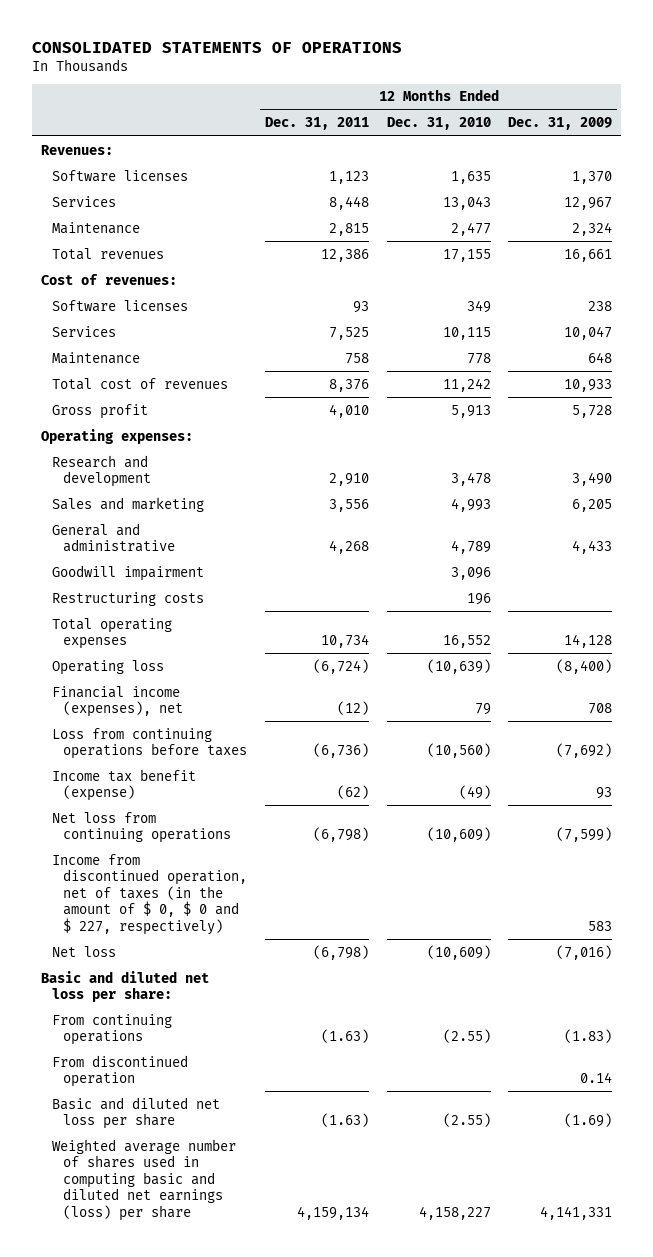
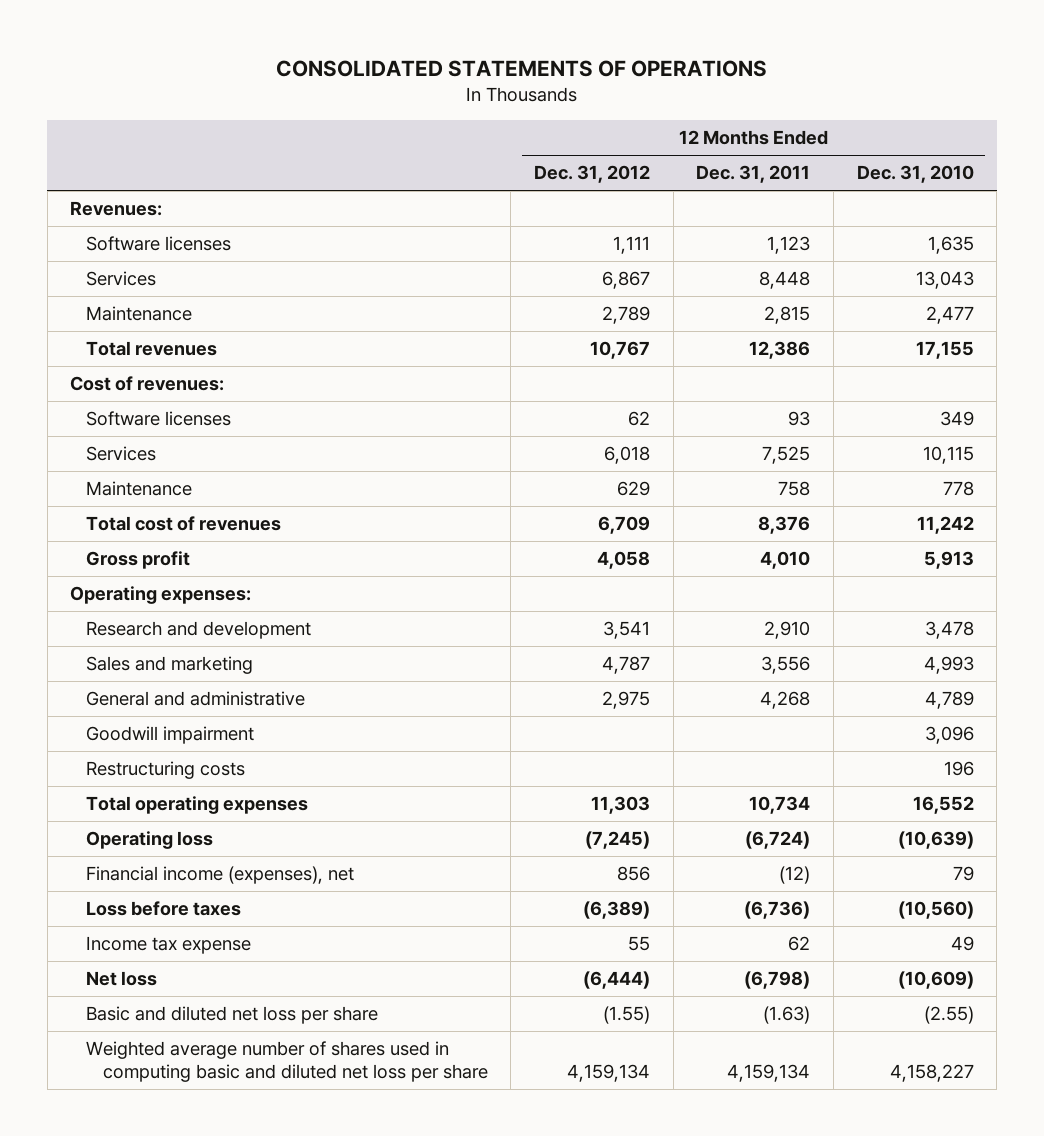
[508,117,613,131] Dec. 31, 2009 -> none
none -> [533,165,650,184] Dec. 31, 2012
[52,811,232,844] Net loss from continuing operations -> none
[52,853,248,936] Income from discontinued operation, net of taxes (in the amount of $ 0, $ 0 and $ 227, respectively) -> none
[52,727,248,760] Loss from continuing operations before taxes -> [86,901,242,917] Loss before taxes
[52,768,197,802] Income tax benefit (expense) -> [86,936,252,955] Income tax expense
[336,785,369,800] (62) -> [788,936,811,952] 62
[458,785,491,800] (49) -> [950,936,974,952] 49
[40,970,209,1003] Basic and diluted net loss per share: -> none
[52,1013,173,1046] From continuing operations -> none
[52,1054,189,1088] From discontinued operation -> none
[52,1138,237,1222] Weighted average number of shares used in computing basic and diluted net earnings (loss) per share -> [86,1041,488,1082] Weighted average number of shares used in computing basic and diluted net loss per share

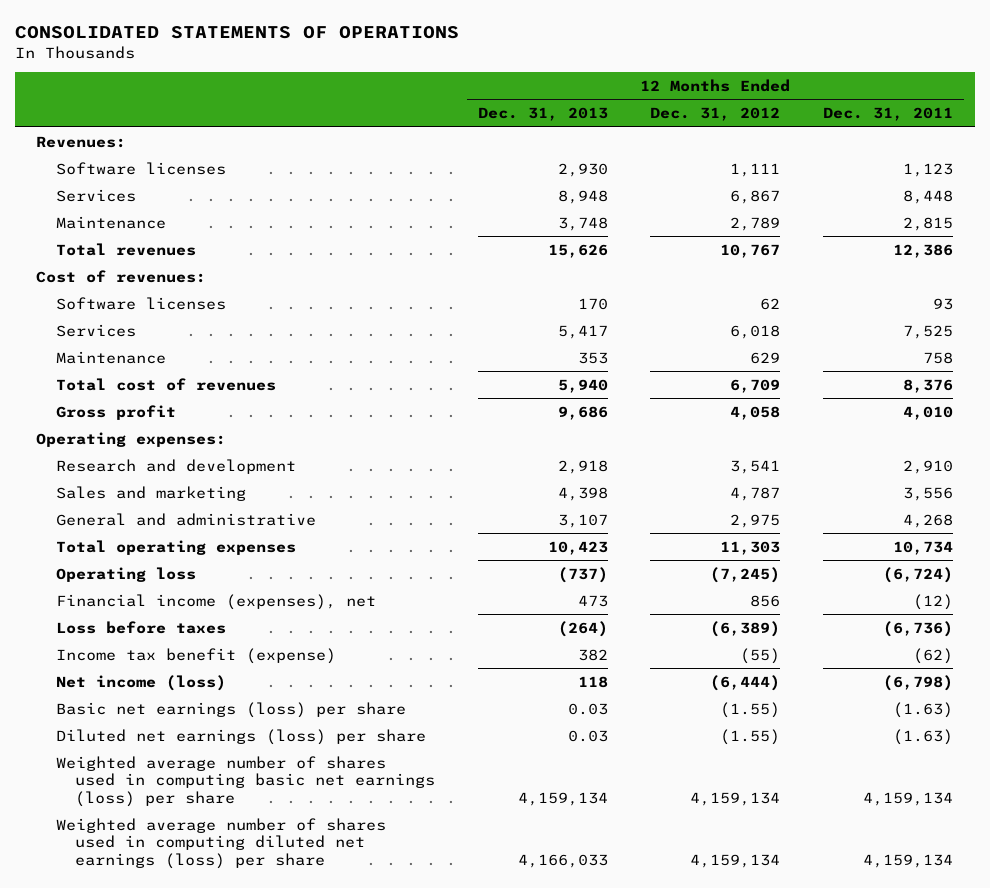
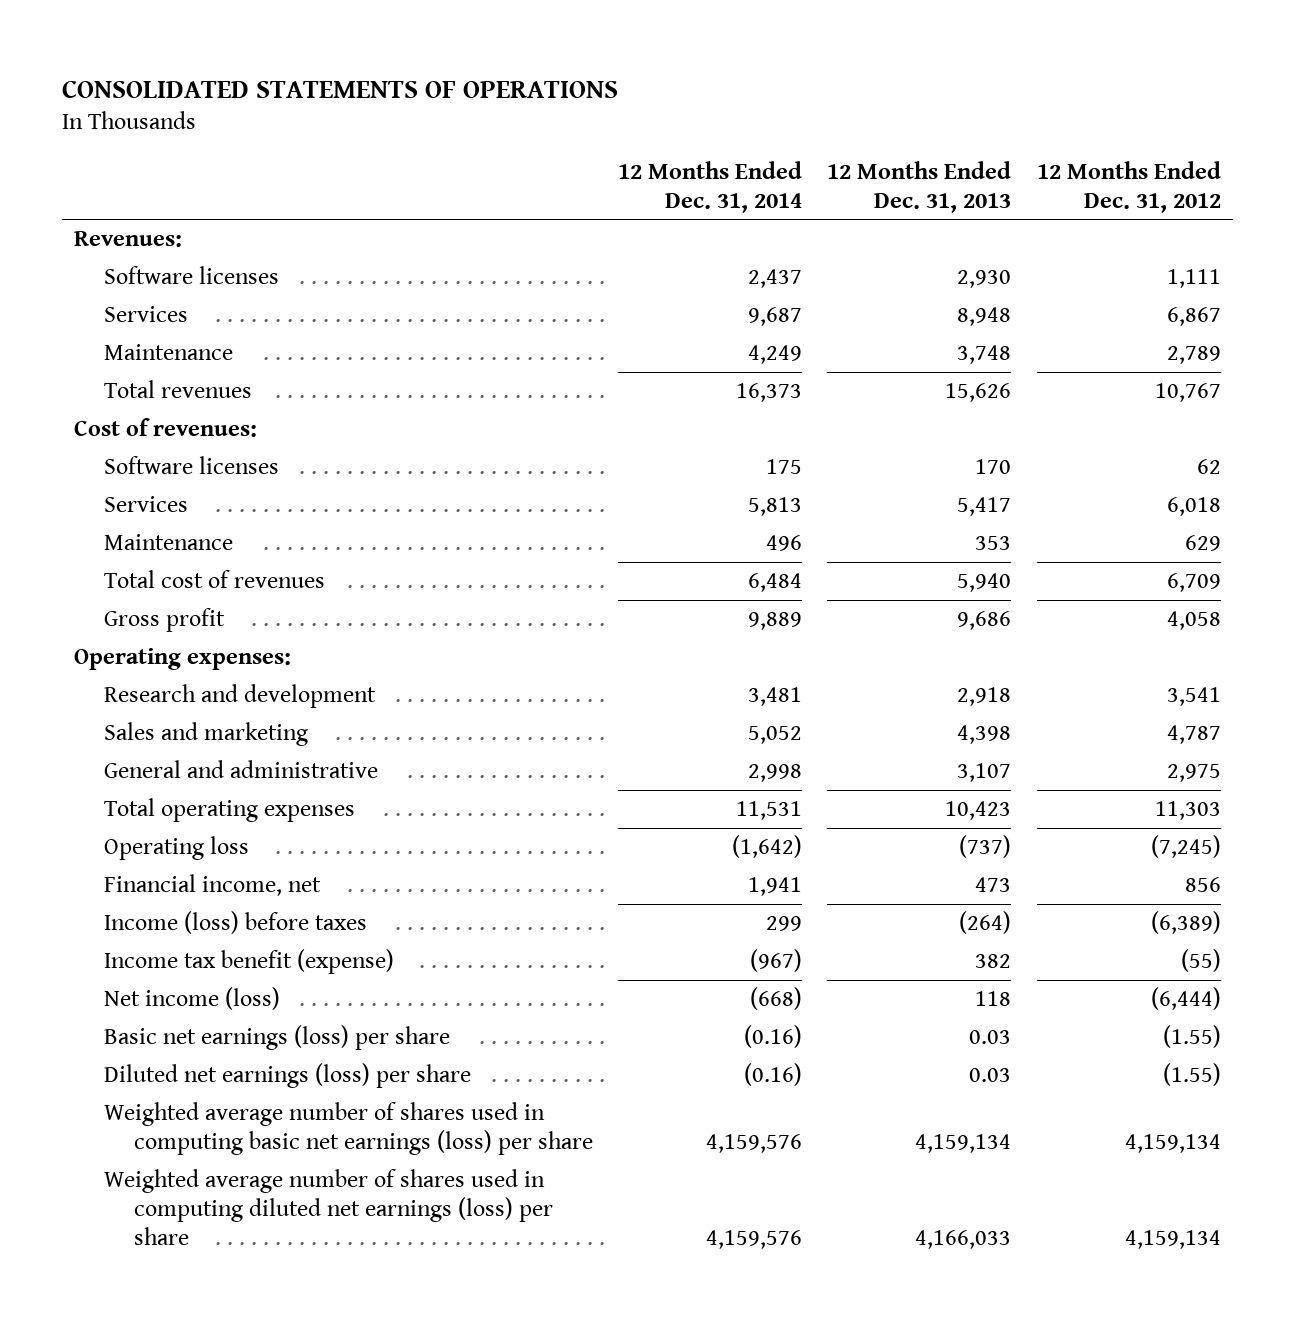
[823,107,954,122] Dec. 31, 2011 -> none
none -> [617,160,802,213] 12 Months Ended Dec. 31, 2014
[55,593,376,610] Financial income (expenses), net -> [103,874,321,897] Financial income, net
[55,620,226,634] Loss before taxes -> [103,911,367,935] Income (loss) before taxes

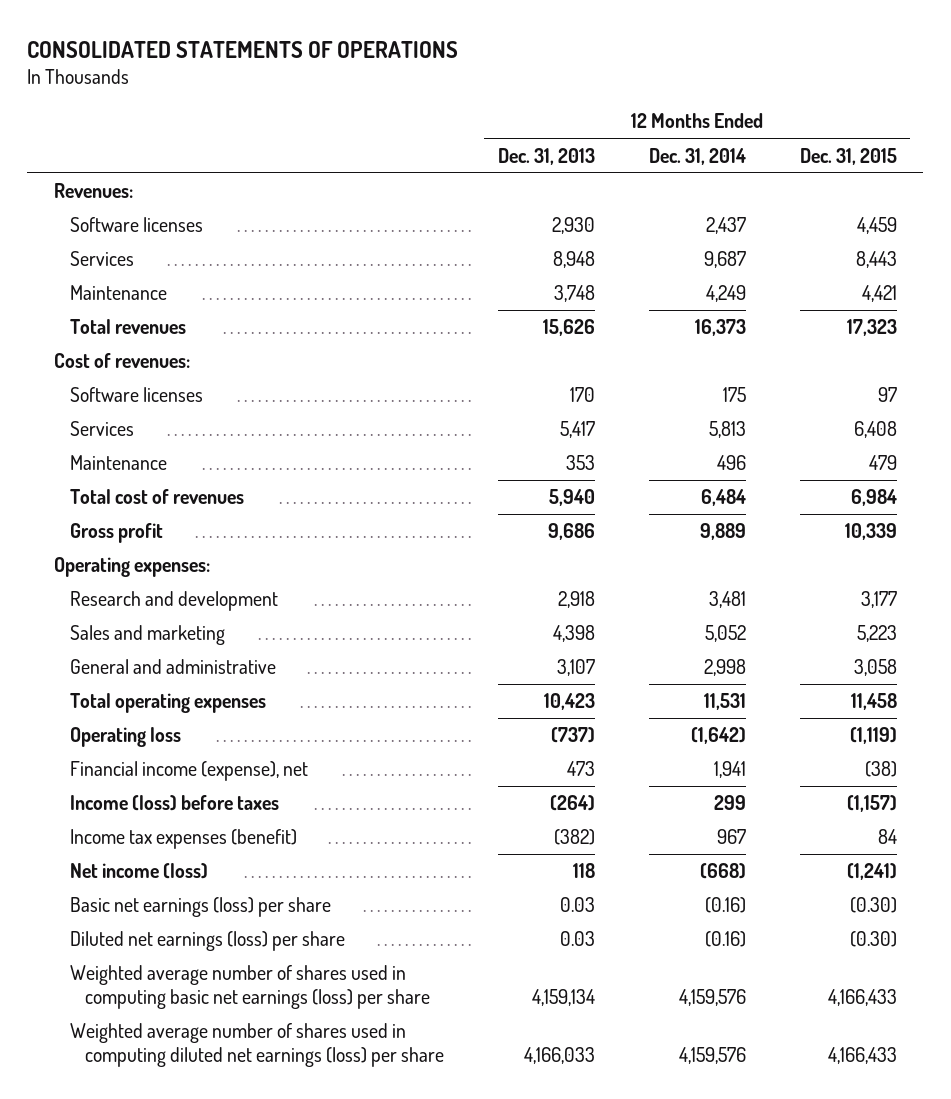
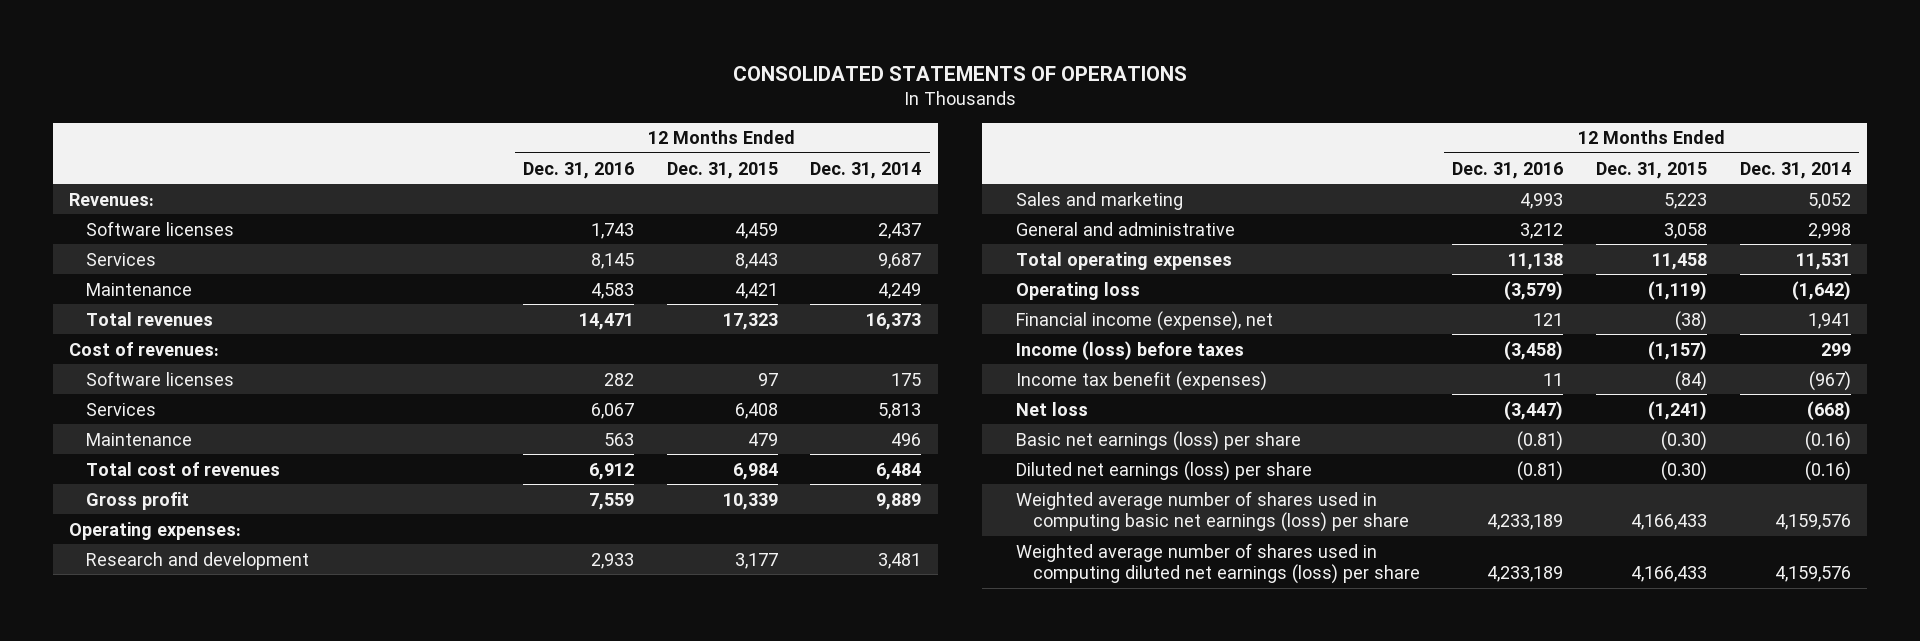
[497,147,595,165] Dec. 31, 2013 -> none
none -> [522,161,634,179] Dec. 31, 2016
[69,829,297,850] Income tax expenses (benefit) -> [1015,370,1267,391] Income tax benefit (expenses)
[716,829,746,845] 967 -> [1808,370,1851,391] (967)
[877,829,897,845] 84 -> [1675,370,1708,391] (84)
[69,863,208,880] Net income (loss) -> [1015,401,1088,416] Net loss

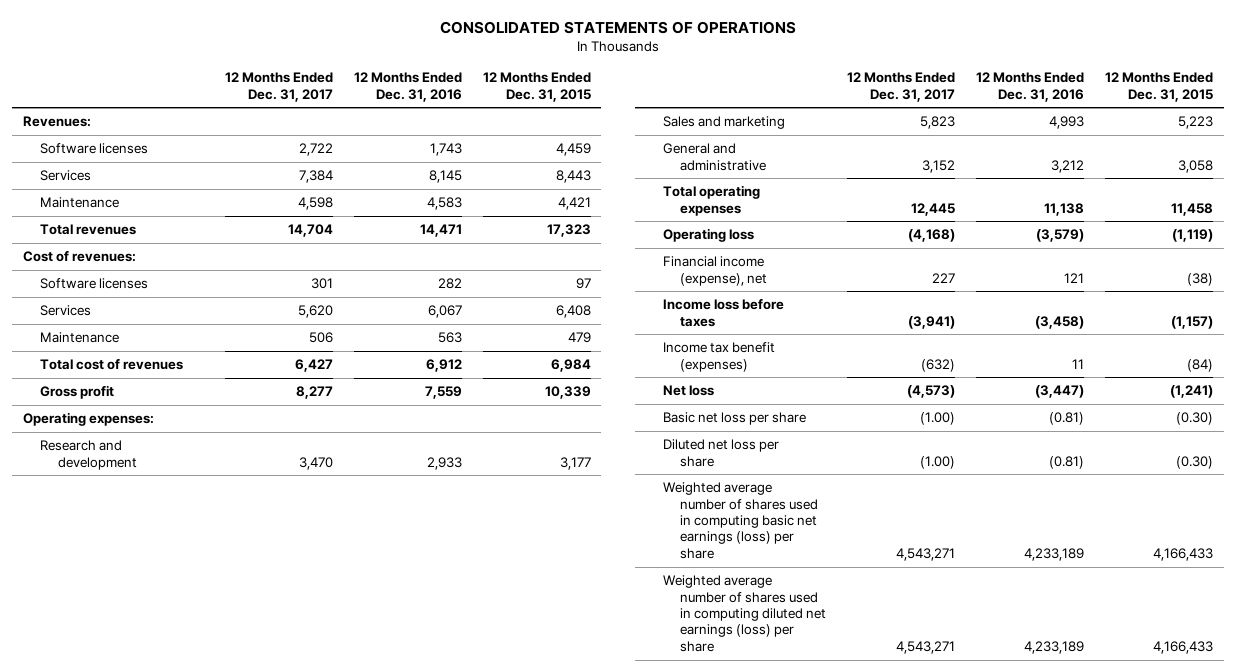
[810,161,922,179] Dec. 31, 2014 -> none
none -> [224,72,333,102] 12 Months Ended Dec. 31, 2017
[1015,340,1244,360] Income (loss) before taxes -> [662,299,784,327] Income loss before taxes
[1015,430,1301,451] Basic net earnings (loss) per share -> [662,412,806,426] Basic net loss per share
[1015,460,1312,481] Diluted net earnings (loss) per share -> [662,439,779,467] Diluted net loss per share

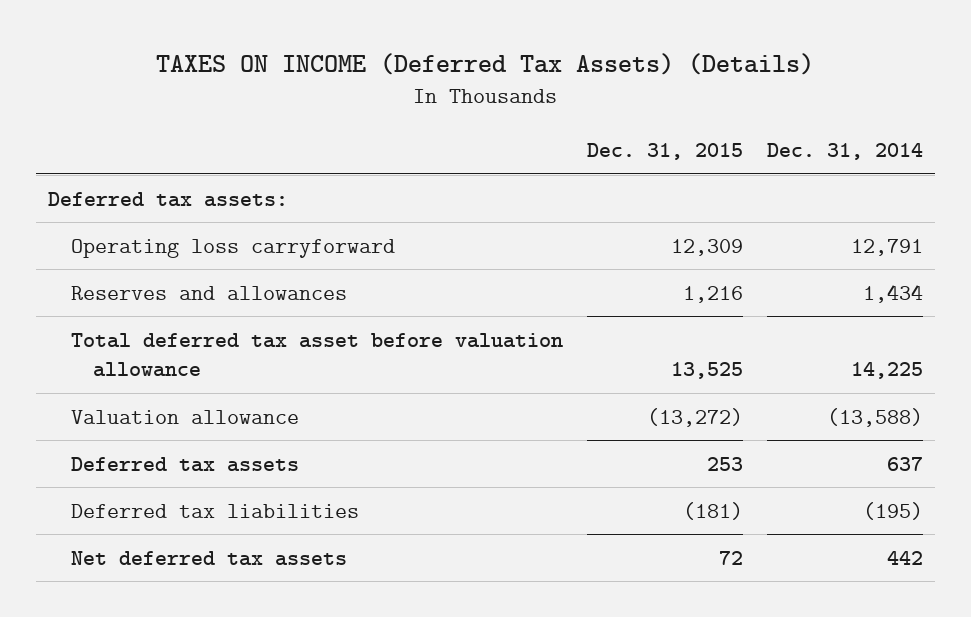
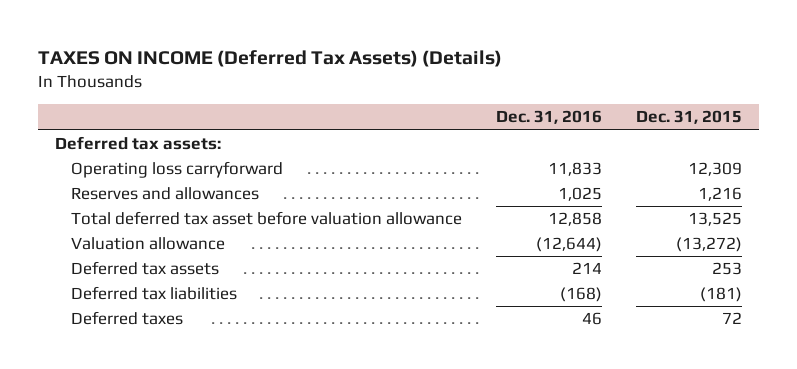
[766,143,923,161] Dec. 31, 2014 -> none
none -> [496,110,603,125] Dec. 31, 2016
[70,550,347,566] Net deferred tax assets -> [71,311,184,326] Deferred taxes

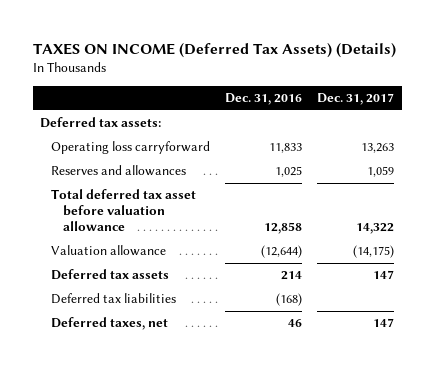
[636,110,743,125] Dec. 31, 2015 -> none
none -> [317,93,395,106] Dec. 31, 2017
[71,311,184,326] Deferred taxes -> [51,317,169,331] Deferred taxes, net

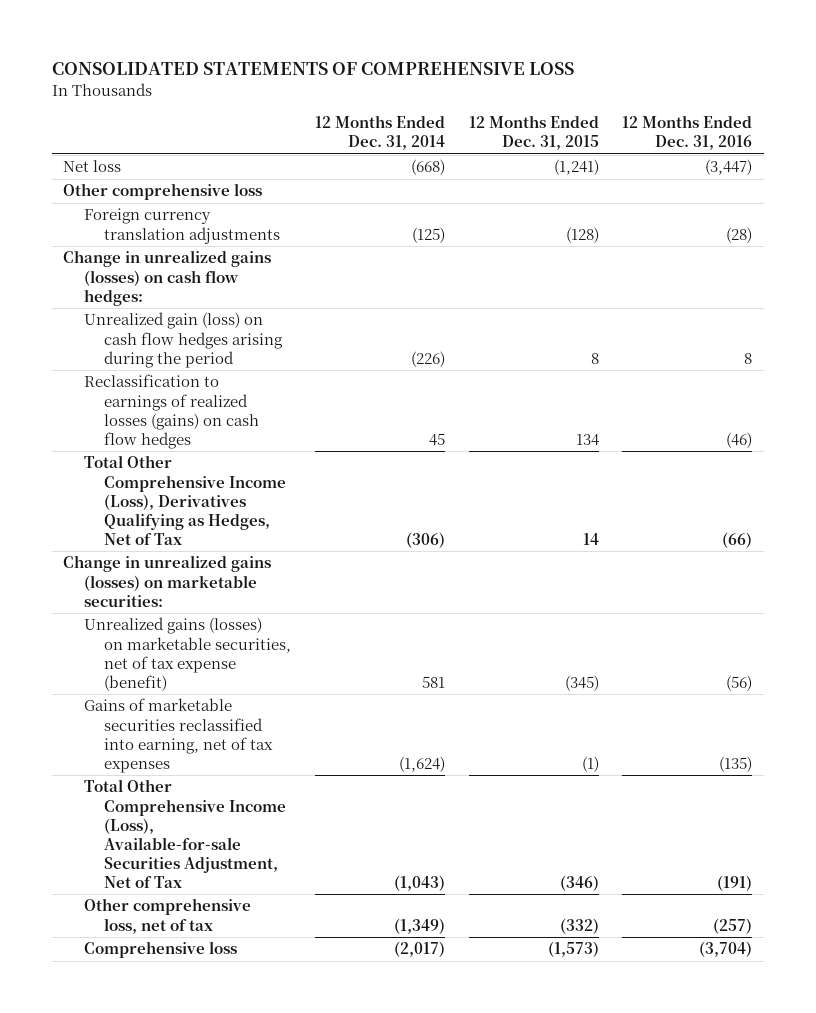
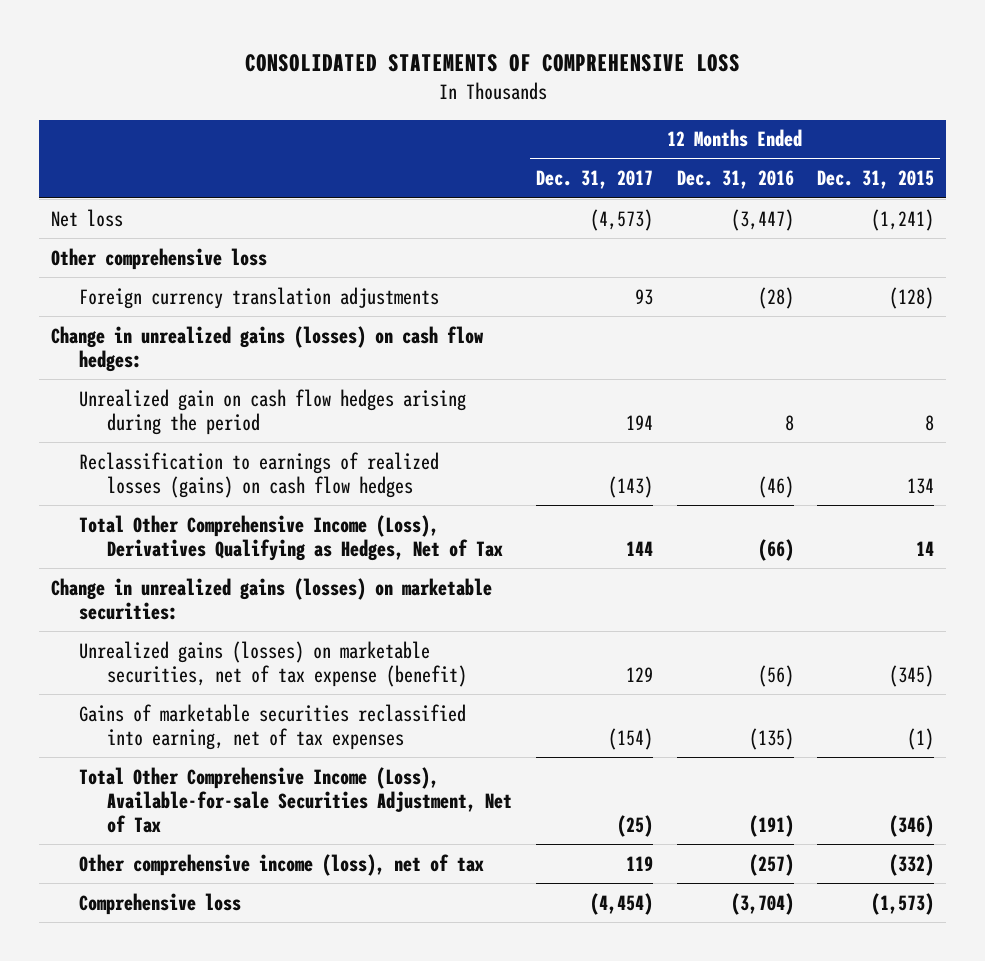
[314,115,445,151] 12 Months Ended Dec. 31, 2014 -> none
none -> [535,170,653,190] Dec. 31, 2017
[83,312,284,368] Unrealized gain (loss) on cash flow hedges arising during the period -> [78,388,466,435] Unrealized gain on cash flow hedges arising during the period
[83,898,251,934] Other comprehensive loss, net of tax -> [78,853,484,876] Other comprehensive income (loss), net of tax

